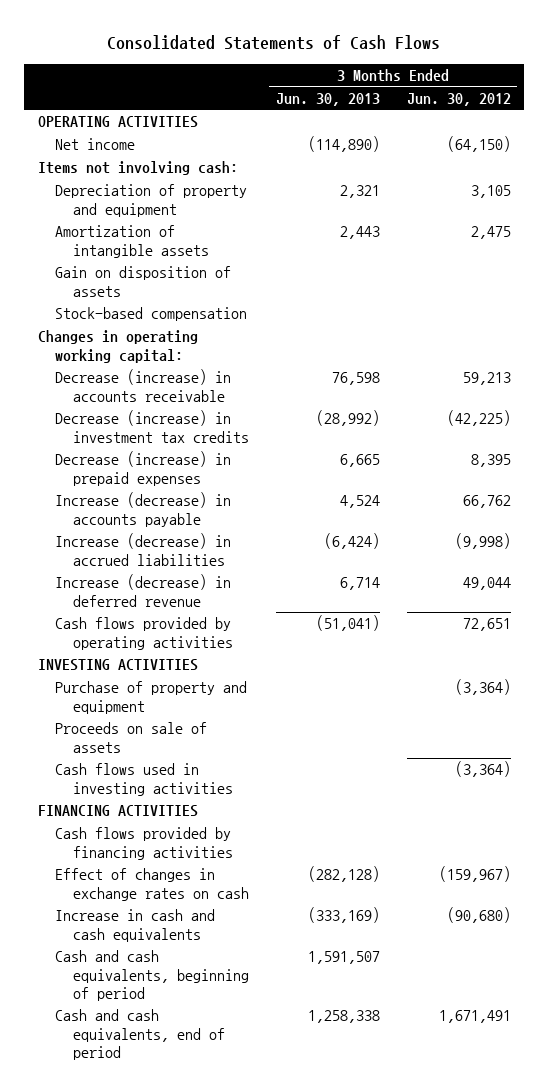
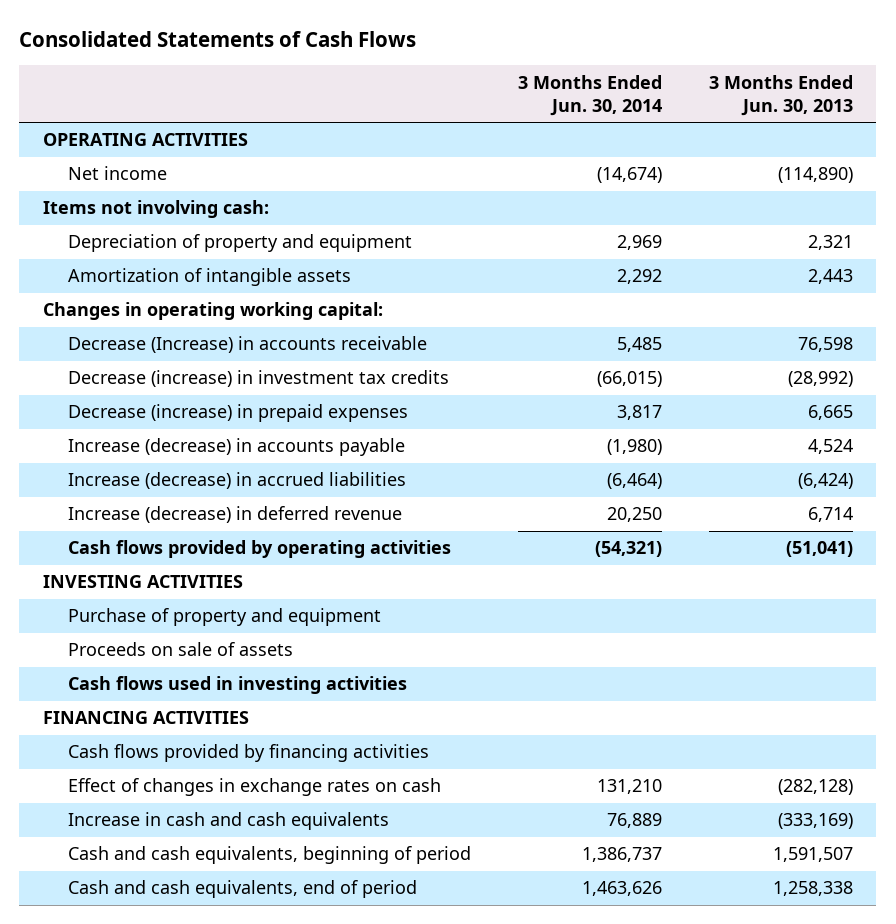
[406,92,511,106] Jun. 30, 2012 -> none
none -> [517,74,662,116] 3 Months Ended Jun. 30, 2014
[55,266,232,297] Gain on disposition of assets -> none
[55,307,248,322] Stock-based compensation -> none
[55,369,232,402] Decrease (increase) in accounts receivable -> [67,336,427,354] Decrease (Increase) in accounts receivable

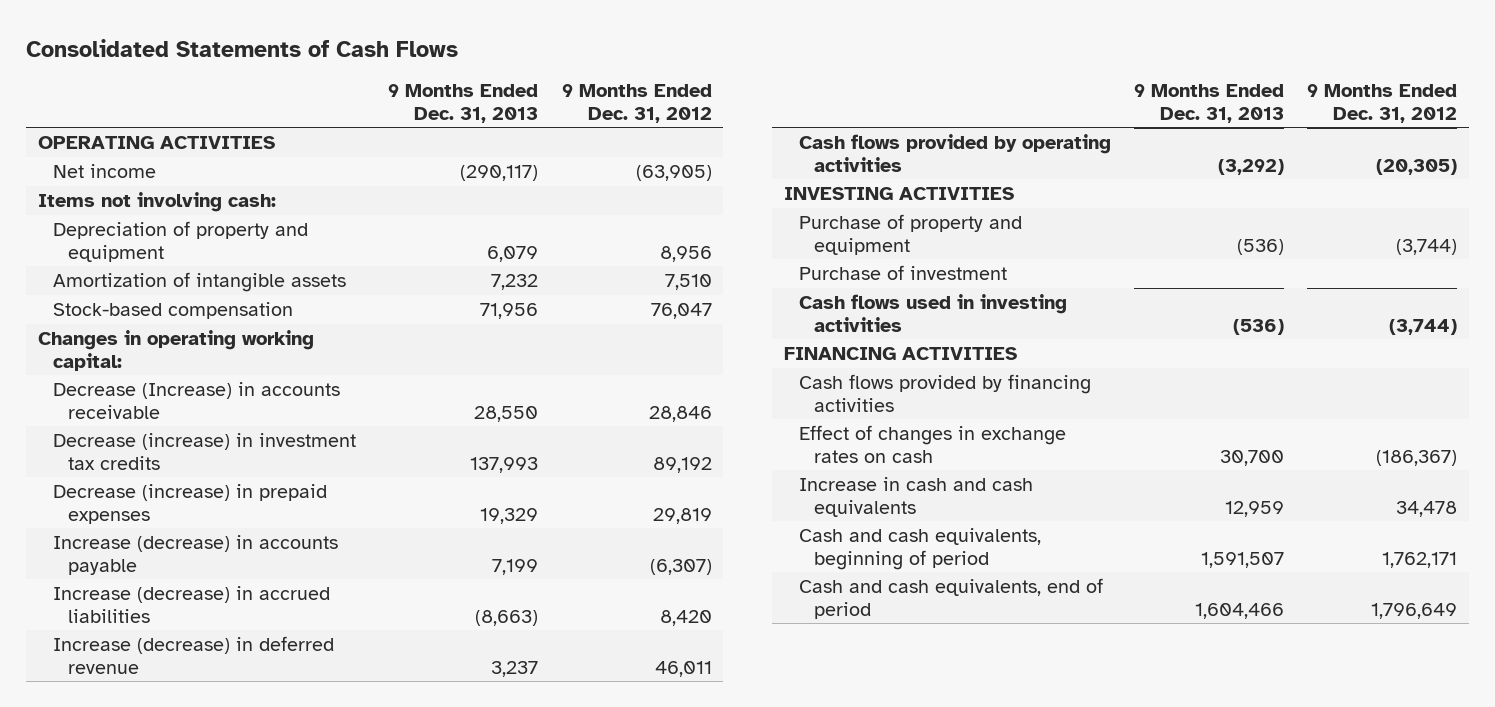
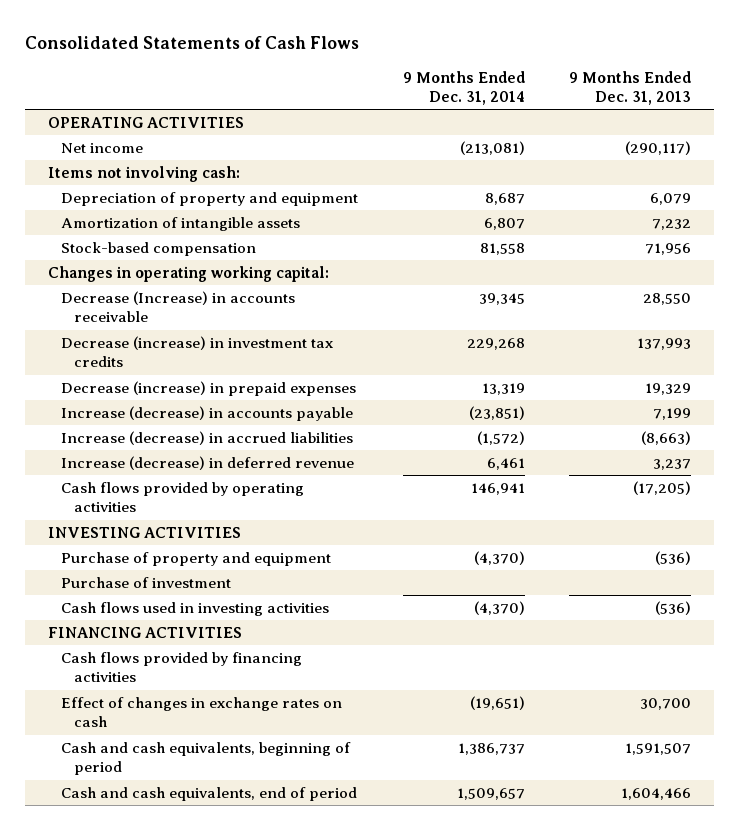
[561,84,712,123] 9 Months Ended Dec. 31, 2012 -> none
none -> [402,70,525,106] 9 Months Ended Dec. 31, 2014
[1218,158,1285,175] (3,292) -> [633,480,692,495] (17,205)
[798,477,1033,517] Increase in cash and cash equivalents -> none

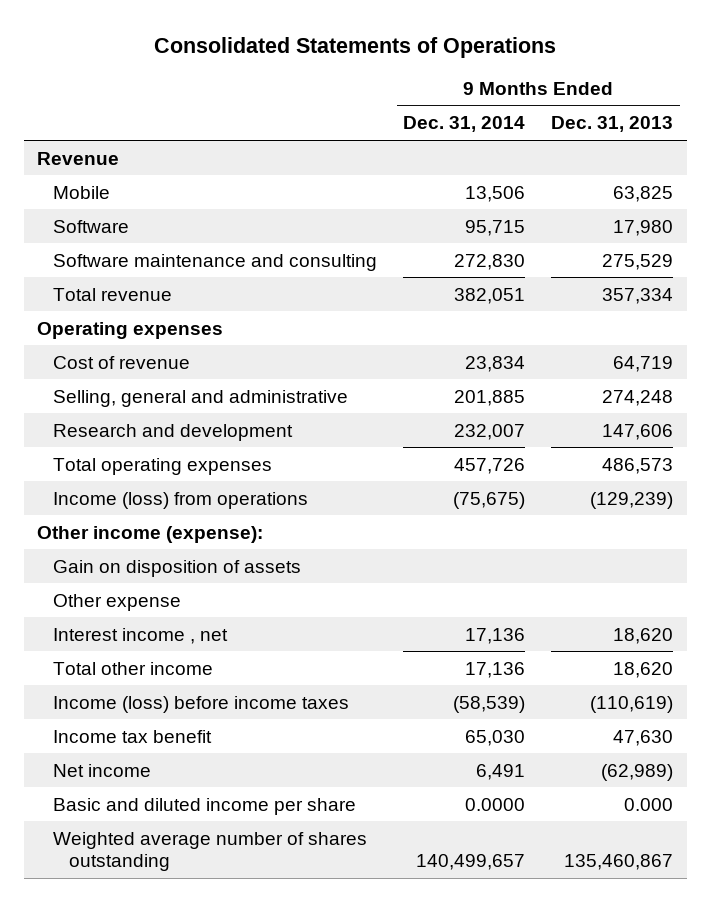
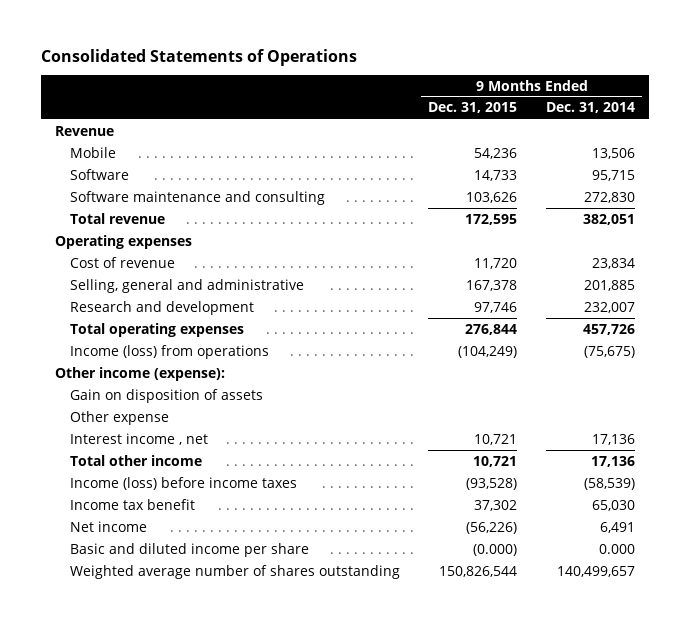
[551,116,674,133] Dec. 31, 2013 -> none
none -> [428,102,518,114] Dec. 31, 2015
[465,797,526,811] 0.0000 -> [598,543,635,554] 0.000

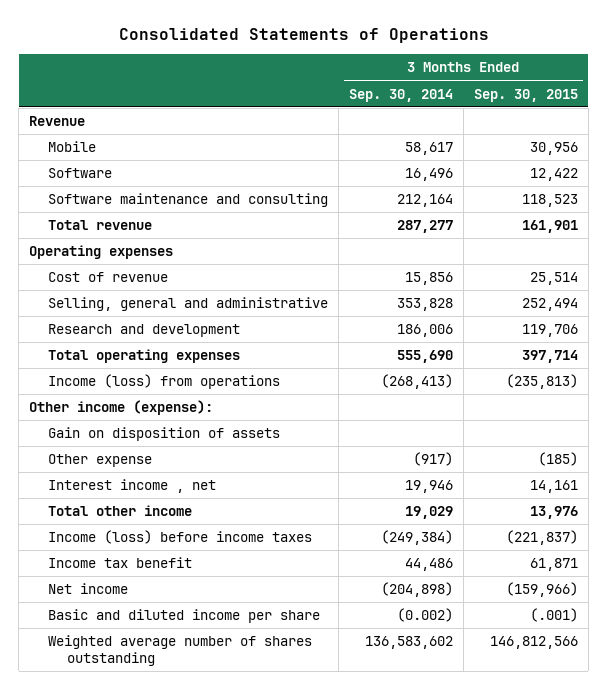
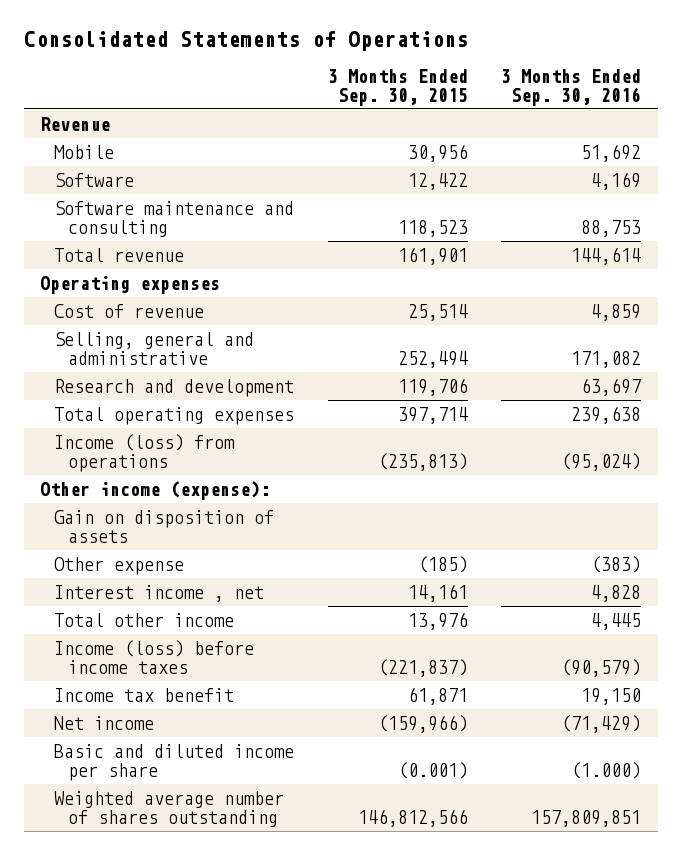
[349,88,454,102] Sep. 30, 2014 -> none
none -> [501,68,642,106] 3 Months Ended Sep. 30, 2016
[529,608,578,623] (.001) -> [397,761,468,779] (0.001)

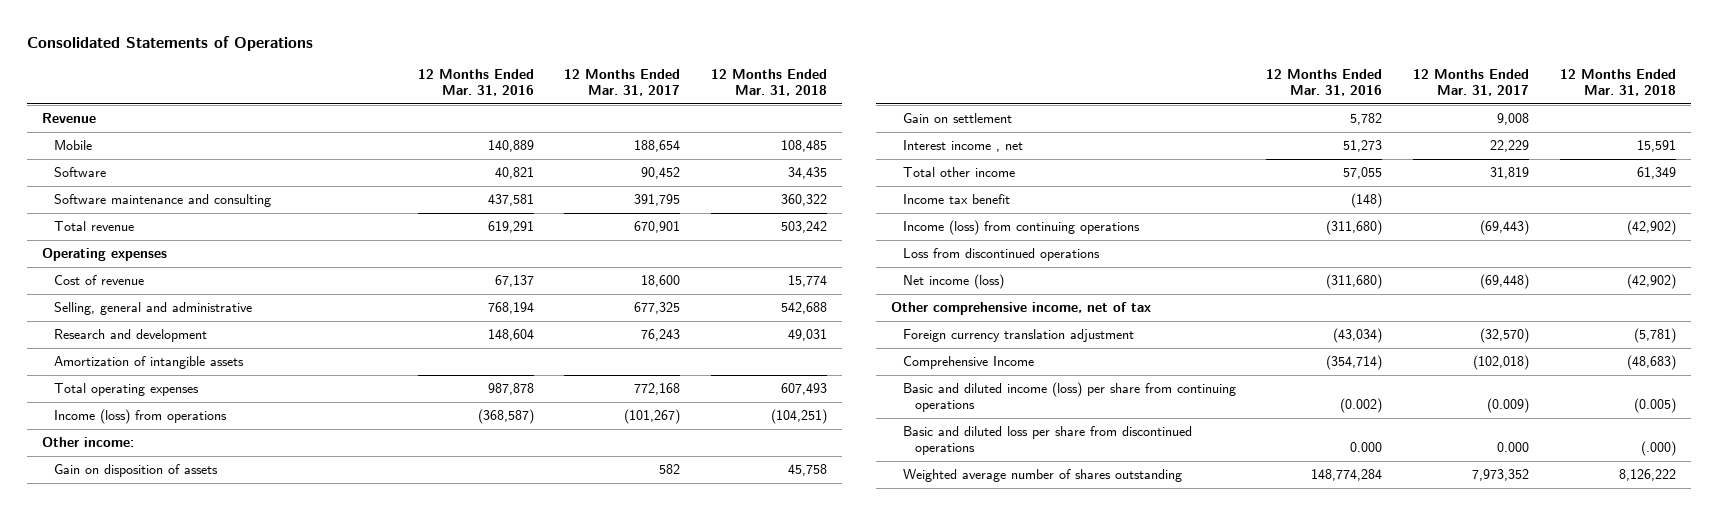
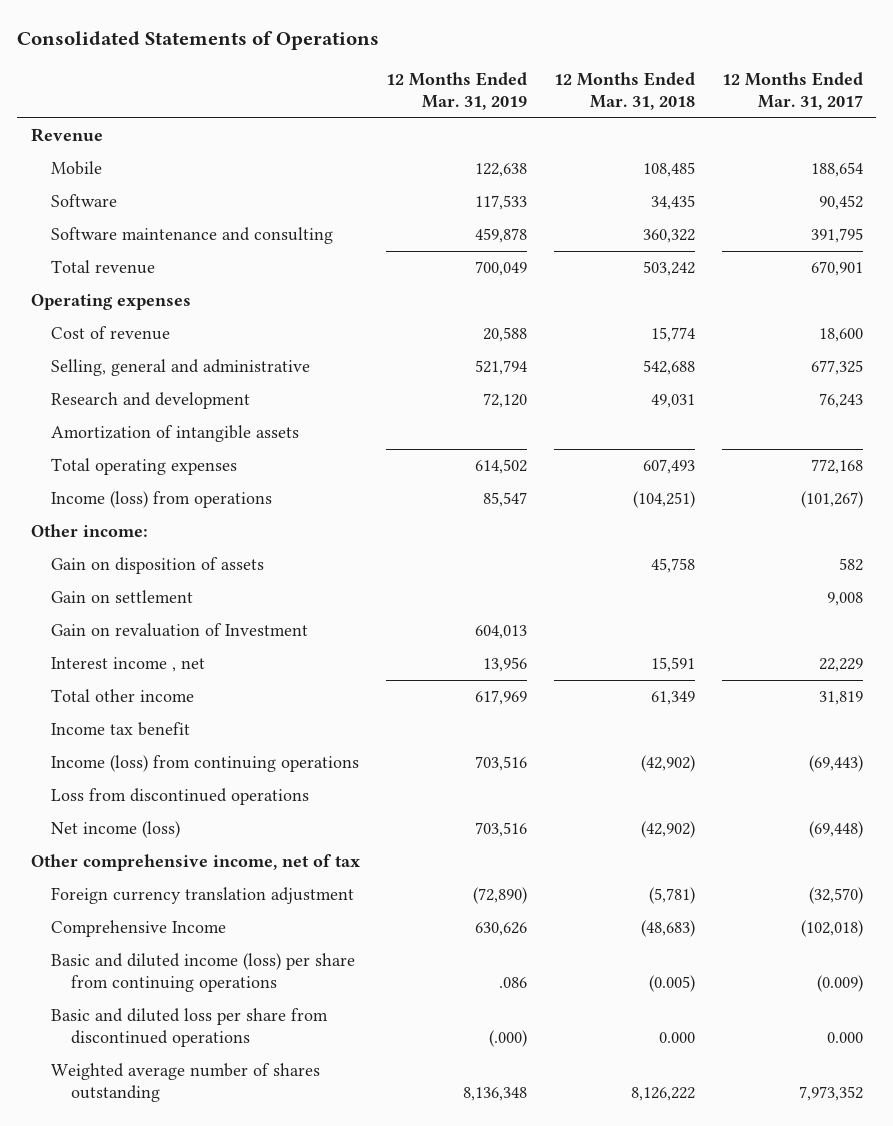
[417,68,534,96] 12 Months Ended Mar. 31, 2016 -> none
none -> [386,72,528,111] 12 Months Ended Mar. 31, 2019
none -> [50,623,308,638] Gain on revaluation of Investment
[1640,441,1676,457] (.000) -> [658,1032,695,1044] 0.000

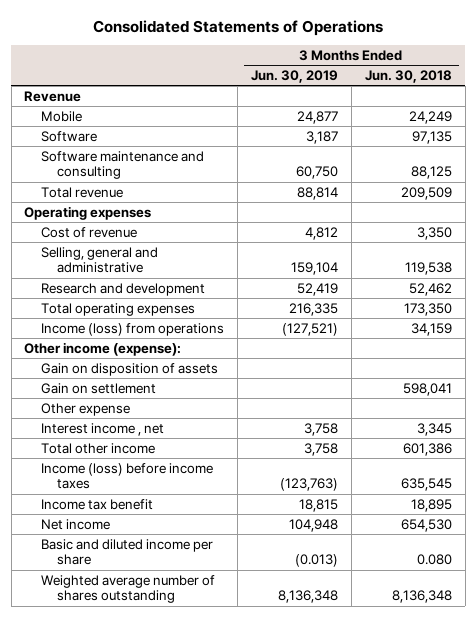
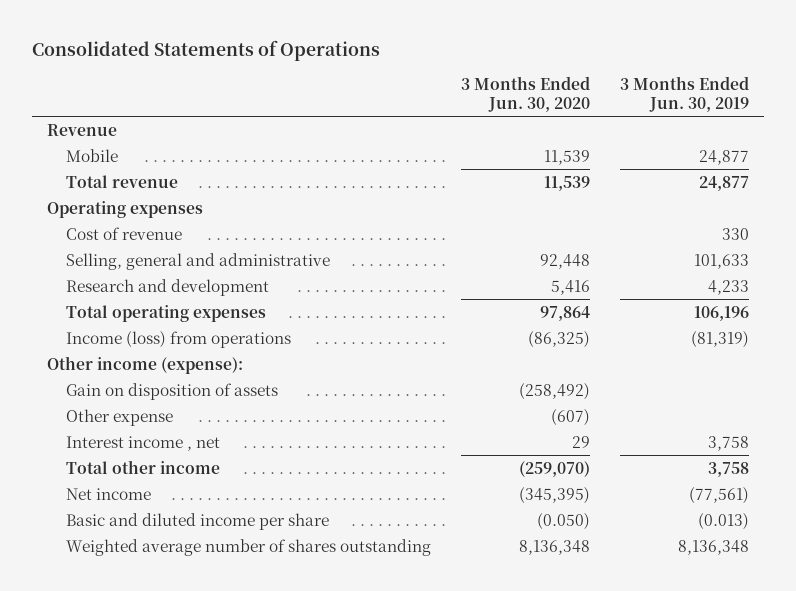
[364,69,452,83] Jun. 30, 2018 -> none
none -> [460,75,590,112] 3 Months Ended Jun. 30, 2020
[40,130,97,142] Software -> none
[40,150,204,180] Software maintenance and consulting -> none
[296,186,338,200] 88,814 -> [699,175,750,191] 24,877
[304,226,338,240] 4,812 -> [722,227,750,240] 330
[290,262,338,276] 159,104 -> [694,253,750,269] 101,633
[296,282,338,296] 52,419 -> [708,279,750,295] 4,233
[288,302,338,316] 216,335 -> [694,305,750,321] 106,196
[281,322,338,336] (127,521) -> [691,330,750,348] (81,319)
[40,382,156,394] Gain on settlement -> none
[40,462,213,490] Income (loss) before income taxes -> none
[40,498,153,510] Income tax benefit -> none
[288,518,338,532] 104,948 -> [689,486,750,504] (77,561)

